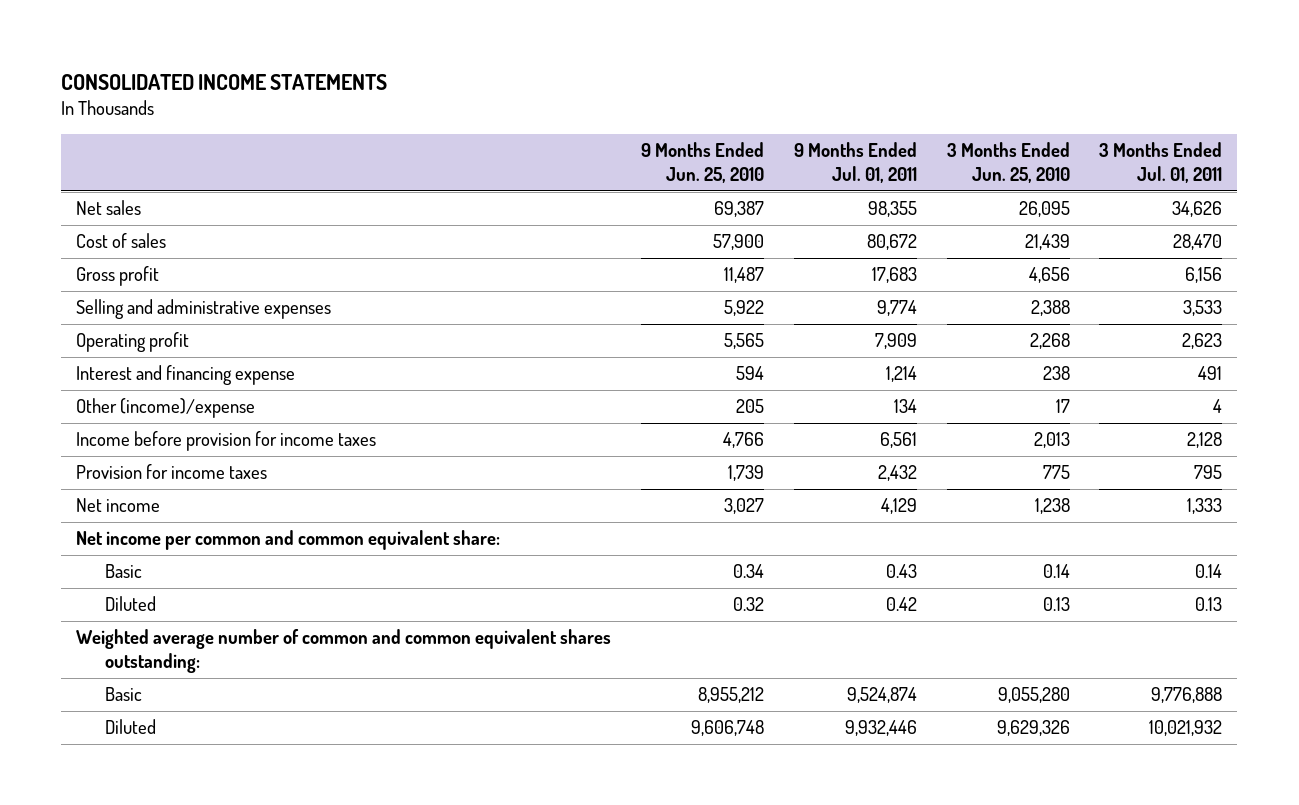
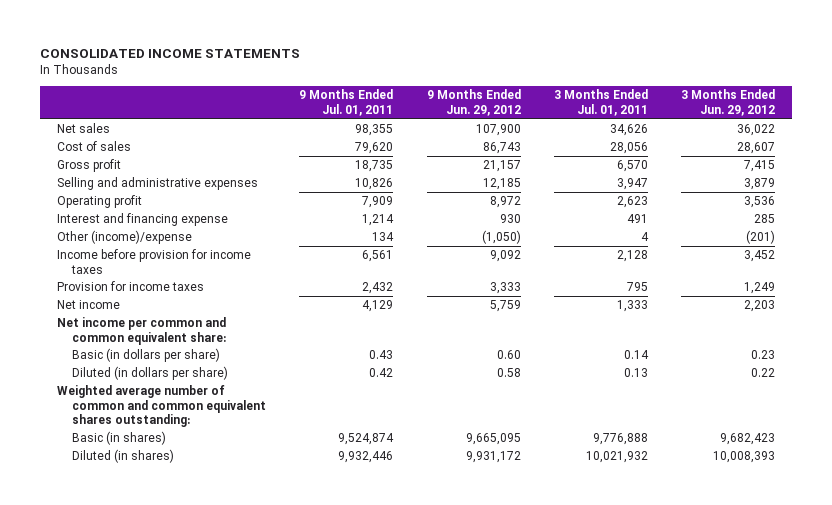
[641,142,765,183] 9 Months Ended Jun. 25, 2010 -> none
[946,142,1070,183] 3 Months Ended Jun. 25, 2010 -> none
none -> [426,89,521,116] 9 Months Ended Jun. 29, 2012
none -> [681,89,776,116] 3 Months Ended Jun. 29, 2012
[866,234,917,251] 80,672 -> [355,142,394,155] 79,620
[1173,234,1223,251] 28,470 -> [610,142,649,155] 28,056
[871,267,917,284] 17,683 -> [355,160,394,173] 18,735
[1185,267,1223,284] 6,156 -> [617,160,649,173] 6,570
[876,300,917,317] 9,774 -> [355,178,394,191] 10,826
[1183,300,1223,317] 3,533 -> [617,178,649,191] 3,947
[105,564,143,579] Basic -> [71,348,220,363] Basic (in dollars per share)
[105,596,157,612] Diluted -> [71,366,228,381] Diluted (in dollars per share)
[105,687,143,702] Basic -> [71,431,166,446] Basic (in shares)
[105,719,157,735] Diluted -> [71,449,174,464] Diluted (in shares)

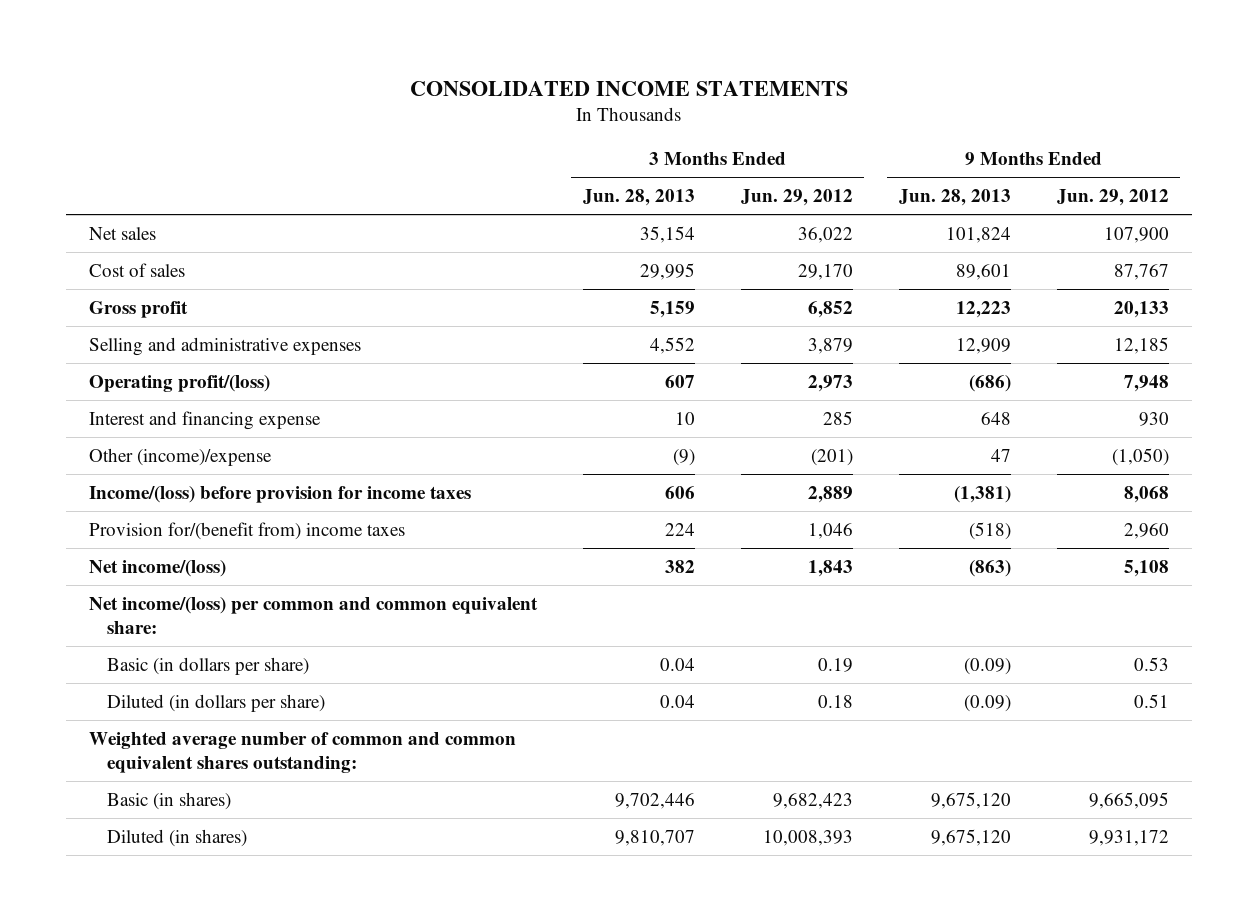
[299,89,394,116] 9 Months Ended Jul. 01, 2011 -> none
[554,89,649,116] 3 Months Ended Jul. 01, 2011 -> none
none -> [582,188,695,206] Jun. 28, 2013
none -> [898,188,1011,206] Jun. 28, 2013
[482,142,521,155] 86,743 -> [1113,263,1169,280] 87,767
[737,142,776,155] 28,607 -> [797,263,853,280] 29,170
[482,160,521,173] 21,157 -> [1113,300,1169,318] 20,133
[744,160,776,173] 7,415 -> [807,300,853,318] 6,852
[56,195,142,209] Operating profit -> [88,374,270,392] Operating profit/(loss)
[489,196,521,209] 8,972 -> [1123,374,1169,392] 7,948
[744,196,776,209] 3,536 -> [807,374,853,392] 2,973
[56,249,251,274] Income before provision for income taxes -> [88,485,471,503] Income/(loss) before provision for income taxes
[489,250,521,263] 9,092 -> [1123,485,1169,503] 8,068
[744,250,776,263] 3,452 -> [807,485,853,503] 2,889
[56,281,204,292] Provision for income taxes -> [88,521,405,540] Provision for/(benefit from) income taxes
[489,282,521,295] 3,333 -> [1123,522,1169,539] 2,960
[744,282,776,295] 1,249 -> [807,522,853,539] 1,046
[56,300,120,310] Net income -> [88,559,226,577] Net income/(loss)
[489,300,521,313] 5,759 -> [1123,559,1169,577] 5,108
[744,300,776,313] 2,203 -> [807,559,853,577] 1,843
[56,317,226,345] Net income per common and common equivalent share: -> [88,596,538,634] Net income/(loss) per common and common equivalent share:
[496,350,521,360] 0.60 -> [1133,656,1169,671] 0.53
[751,350,776,360] 0.23 -> [817,657,853,672] 0.19
[496,368,521,378] 0.58 -> [1133,693,1169,708] 0.51
[751,368,776,378] 0.22 -> [817,694,853,708] 0.18

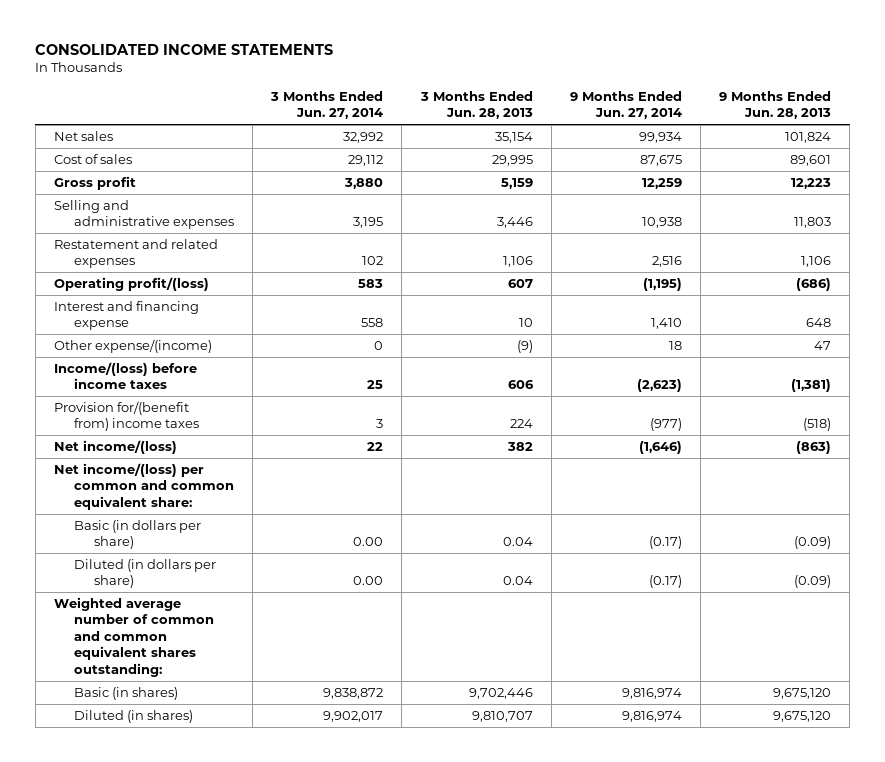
[740,188,853,206] Jun. 29, 2012 -> none
[1056,188,1169,206] Jun. 29, 2012 -> none
none -> [270,90,384,120] 3 Months Ended Jun. 27, 2014
none -> [569,90,682,120] 9 Months Ended Jun. 27, 2014
[649,336,695,354] 4,552 -> [496,217,533,229] 3,446
[955,337,1011,354] 12,909 -> [793,217,831,229] 11,803
none -> [53,238,218,269] Restatement and related expenses
[88,447,272,466] Other (income)/expense -> [53,338,212,353] Other expense/(income)
[88,485,471,503] Income/(loss) before provision for income taxes -> [53,361,197,390] Income/(loss) before income taxes

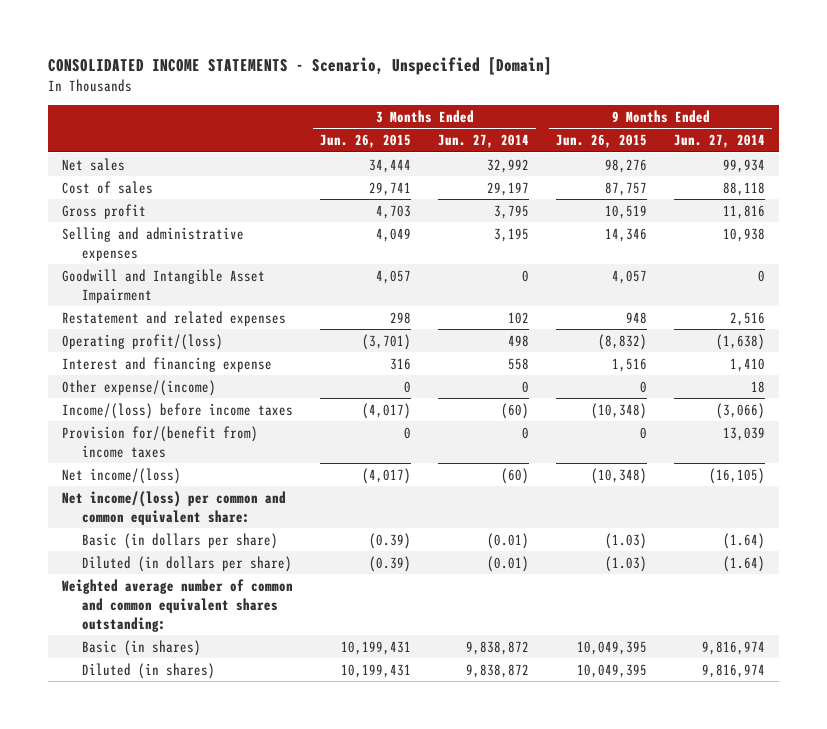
[35,43,334,55] CONSOLIDATED INCOME STATEMENTS -> [48,57,553,76] CONSOLIDATED INCOME STATEMENTS - Scenario, Unspecified [Domain]
[419,90,533,120] 3 Months Ended Jun. 28, 2013 -> none
[718,90,831,120] 9 Months Ended Jun. 28, 2013 -> none
none -> [319,134,411,149] Jun. 26, 2015
none -> [556,134,648,149] Jun. 26, 2015
[348,154,384,166] 29,112 -> [487,181,530,196] 29,197
[639,154,682,166] 87,675 -> [723,181,766,196] 88,118
[344,177,384,189] 3,880 -> [494,204,530,219] 3,795
[641,177,682,189] 12,259 -> [723,204,766,219] 11,816
none -> [61,268,265,303] Goodwill and Intangible Asset Impairment
[358,278,384,288] 583 -> [508,334,530,347] 498
[642,277,682,291] (1,195) -> [716,333,766,350] (1,638)
[367,380,384,390] 25 -> [501,402,530,419] (60)
[636,379,682,393] (2,623) -> [716,402,766,419] (3,066)
[376,419,384,429] 3 -> [522,426,530,439] 0
[649,418,682,432] (977) -> [723,426,766,441] 13,039
[367,441,384,451] 22 -> [501,467,530,484] (60)
[638,440,682,454] (1,646) -> [709,467,766,484] (16,105)
[353,537,384,547] 0.00 -> [487,532,530,549] (0.01)
[648,536,682,550] (0.17) -> [723,532,766,549] (1.64)
[353,576,384,586] 0.00 -> [487,555,530,572] (0.01)
[648,575,682,589] (0.17) -> [723,555,766,572] (1.64)
[323,710,384,722] 9,902,017 -> [466,663,530,678] 9,838,872

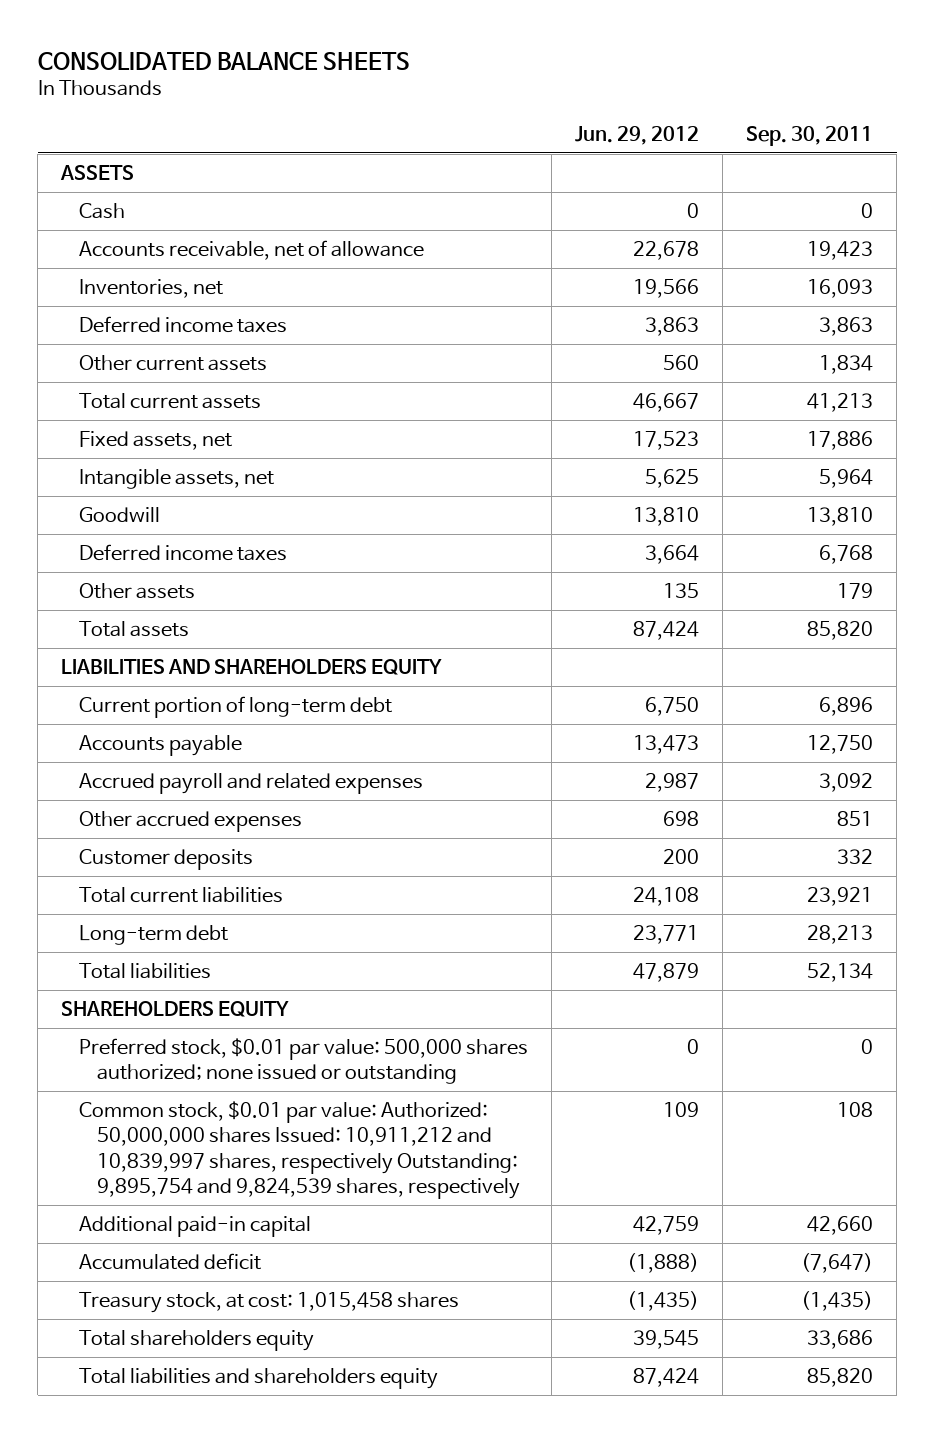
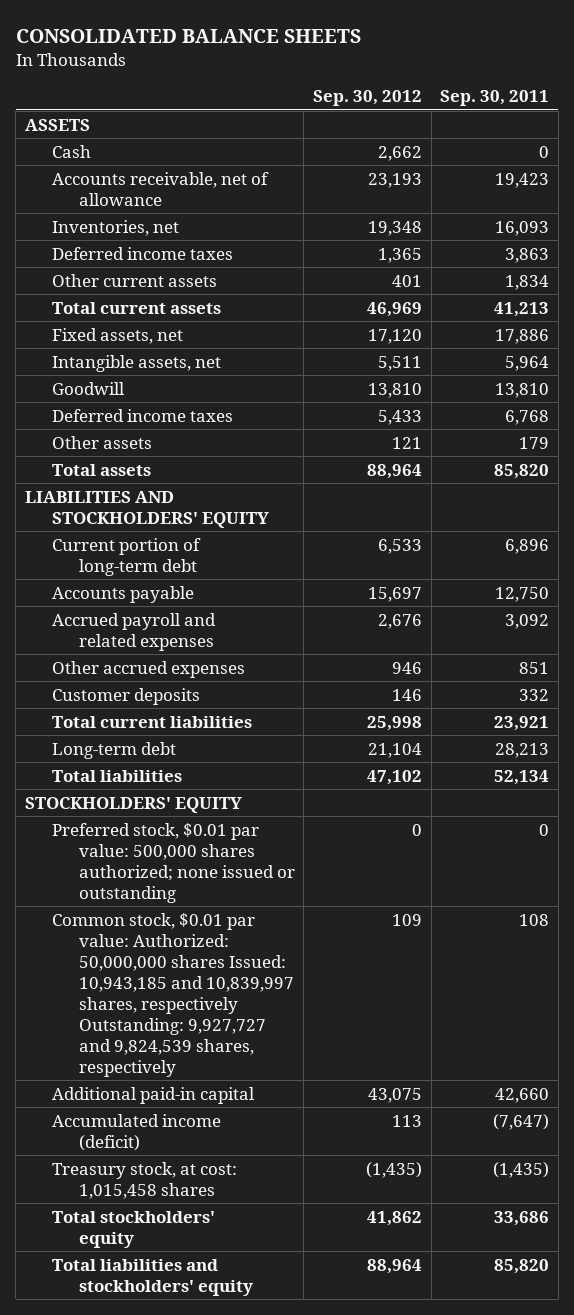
[575,126,700,146] Jun. 29, 2012 -> none
none -> [313,90,423,107] Sep. 30, 2012
[61,659,443,676] LIABILITIES AND SHAREHOLDERS EQUITY -> [25,490,269,528] LIABILITIES AND STOCKHOLDERS' EQUITY
[61,1001,290,1018] SHAREHOLDERS EQUITY -> [25,796,243,813] STOCKHOLDERS' EQUITY
[79,1101,521,1200] Common stock, $0.01 par value: Authorized: 50,000,000 shares Issued: 10,911,212 and 10,839,997 shares, respectively Outstanding: 9,895,754 and 9,824,539 shares, respectively -> [51,912,294,1077] Common stock, $0.01 par value: Authorized: 50,000,000 shares Issued: 10,943,185 and 10,839,997 shares, respectively Outstanding: 9,927,727 and 9,824,539 shares, respectively
[79,1253,262,1271] Accumulated deficit -> [51,1113,221,1151] Accumulated income (deficit)
[79,1330,315,1352] Total shareholders equity -> [51,1210,215,1248] Total stockholders' equity
[79,1368,439,1390] Total liabilities and shareholders equity -> [51,1258,253,1296] Total liabilities and stockholders' equity

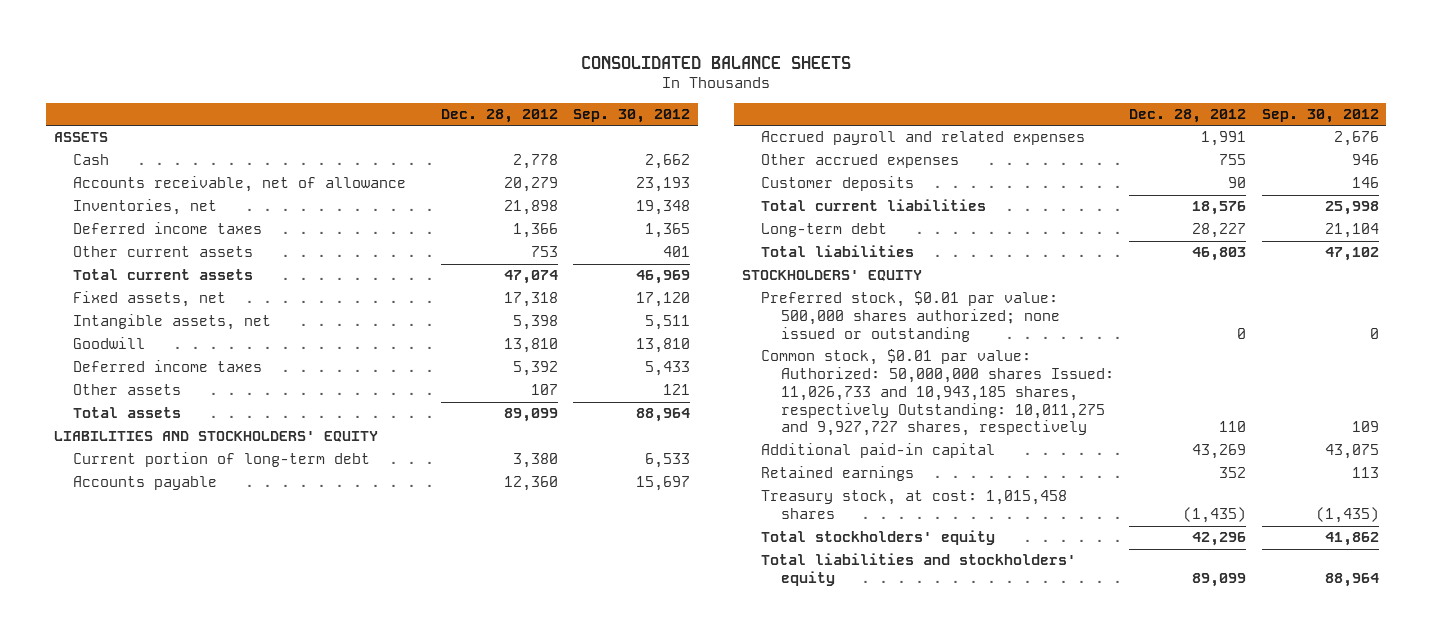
[440,90,550,107] Sep. 30, 2011 -> none
none -> [441,109,559,124] Dec. 28, 2012
[51,912,294,1077] Common stock, $0.01 par value: Authorized: 50,000,000 shares Issued: 10,943,185 and 10,839,997 shares, respectively Outstanding: 9,927,727 and 9,824,539 shares, respectively -> [761,349,1115,437] Common stock, $0.01 par value: Authorized: 50,000,000 shares Issued: 11,026,733 and 10,943,185 shares, respectively Outstanding: 10,011,275 and 9,927,727 shares, respectively
[51,1113,221,1151] Accumulated income (deficit) -> [761,466,915,482] Retained earnings

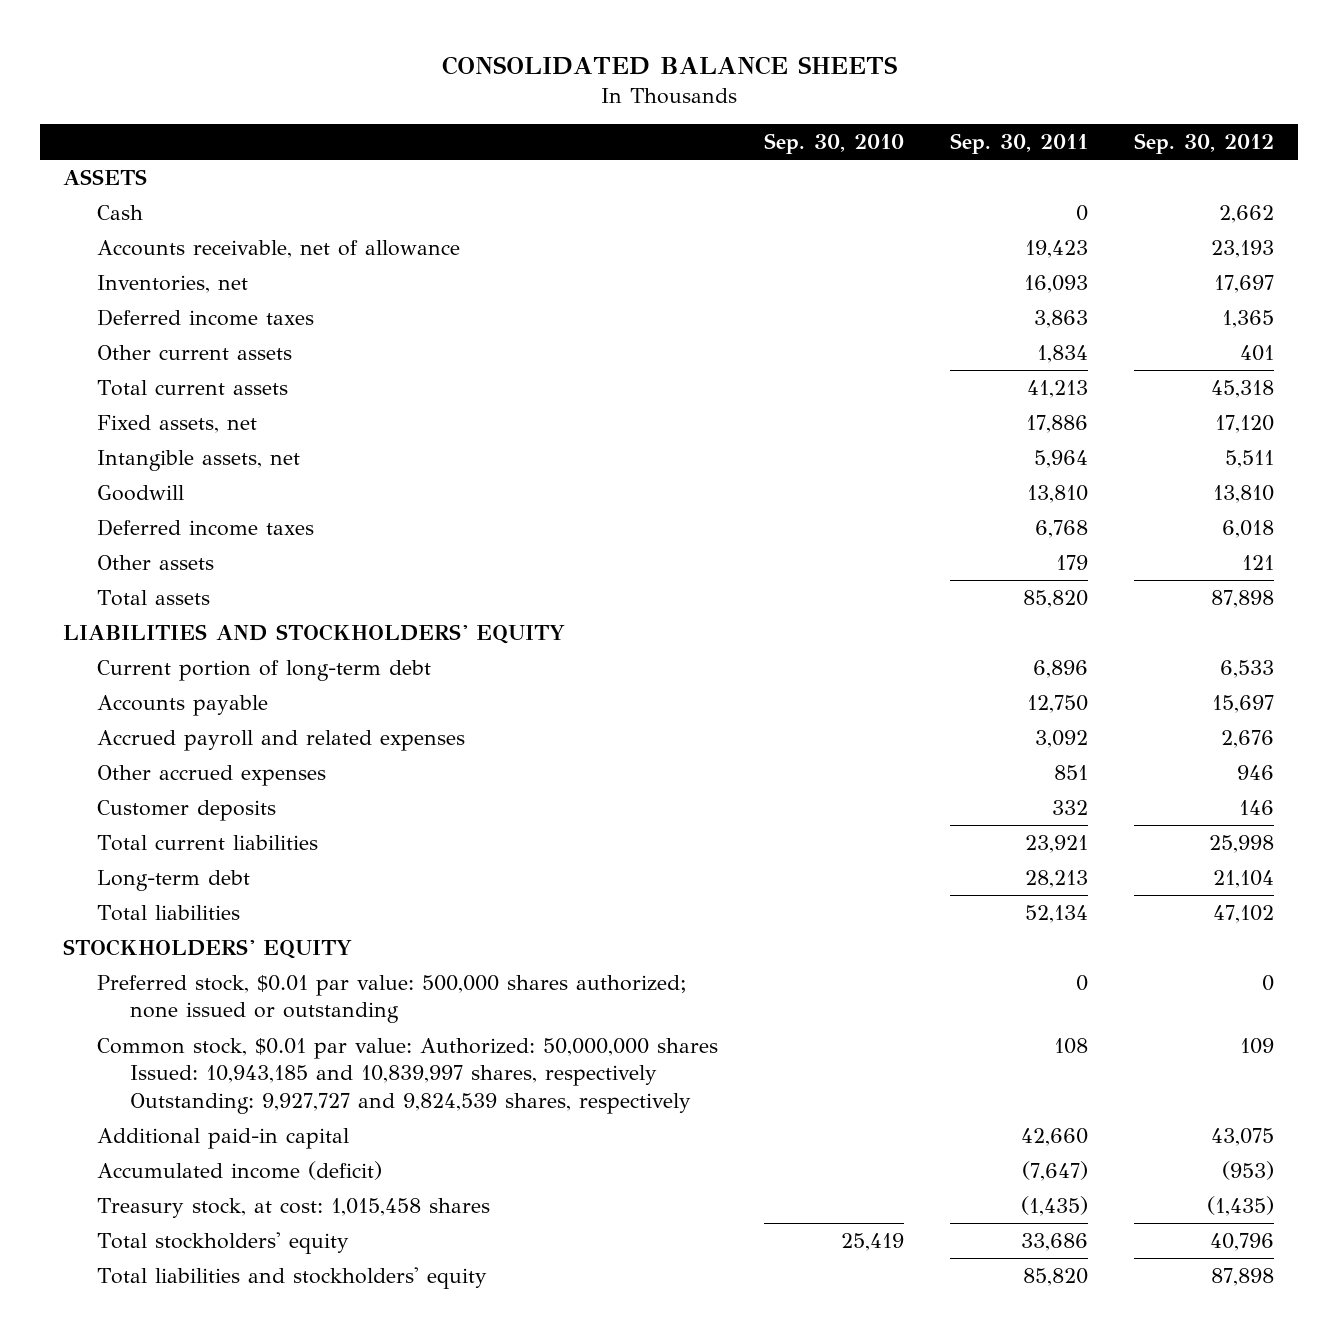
[441,109,559,124] Dec. 28, 2012 -> none
none -> [764,132,905,154] Sep. 30, 2010
none -> [950,132,1089,154] Sep. 30, 2011
[636,200,691,216] 19,348 -> [1214,274,1275,293] 17,697
[636,270,691,285] 46,969 -> [1211,379,1275,398] 45,318
[645,361,691,377] 5,433 -> [1222,519,1275,538] 6,018
[636,408,691,423] 88,964 -> [1211,589,1275,608] 87,898
[761,349,1115,437] Common stock, $0.01 par value: Authorized: 50,000,000 shares Issued: 11,026,733 and 10,943,185 shares, respectively Outstanding: 10,011,275 and 9,927,727 shares, respectively -> [96,1037,718,1115] Common stock, $0.01 par value: Authorized: 50,000,000 shares Issued: 10,943,185 and 10,839,997 shares, respectively Outstanding: 9,927,727 and 9,824,539 shares, respectively
[761,466,915,482] Retained earnings -> none
none -> [96,1160,382,1180] Accumulated income (deficit)
[1324,532,1379,547] 41,862 -> [1210,1232,1275,1251] 40,796
[1324,573,1379,588] 88,964 -> [1211,1267,1275,1286] 87,898

